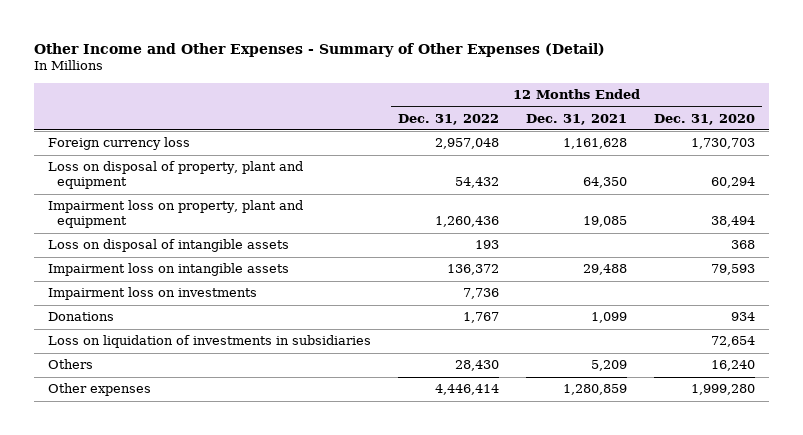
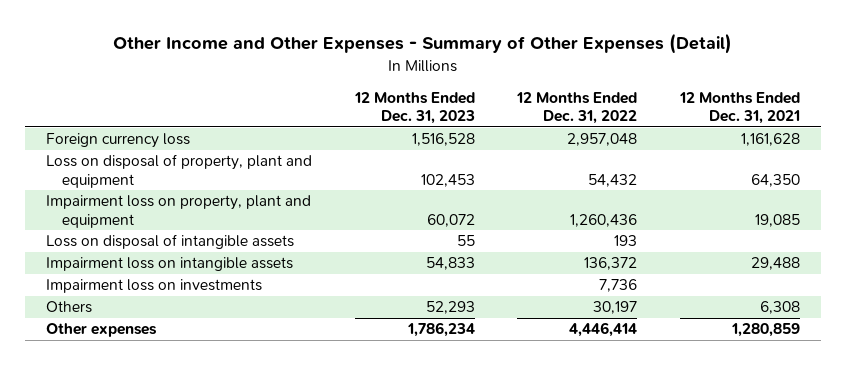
[654,113,756,125] Dec. 31, 2020 -> none
none -> [353,91,475,125] 12 Months Ended Dec. 31, 2023
[47,312,114,322] Donations -> none
[47,335,371,349] Loss on liquidation of investments in subsidiaries -> none
[455,360,500,372] 28,430 -> [593,301,638,315] 30,197
[591,360,628,372] 5,209 -> [760,301,801,315] 6,308

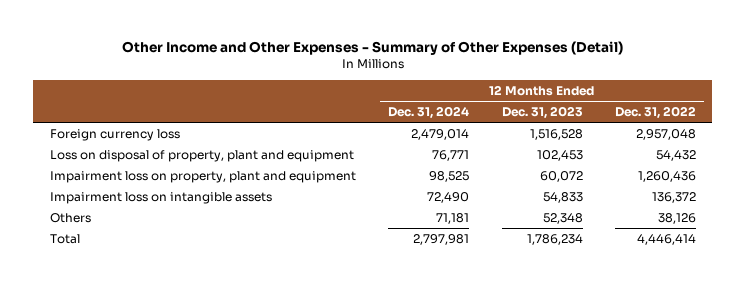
[679,91,801,125] 12 Months Ended Dec. 31, 2021 -> none
none -> [388,106,470,120] Dec. 31, 2024
[46,234,295,250] Loss on disposal of intangible assets -> none
[46,279,263,294] Impairment loss on investments -> none
[425,301,475,315] 52,293 -> [542,213,583,225] 52,348
[593,301,638,315] 30,197 -> [658,213,697,225] 38,126
[46,323,158,338] Other expenses -> [49,234,80,245] Total

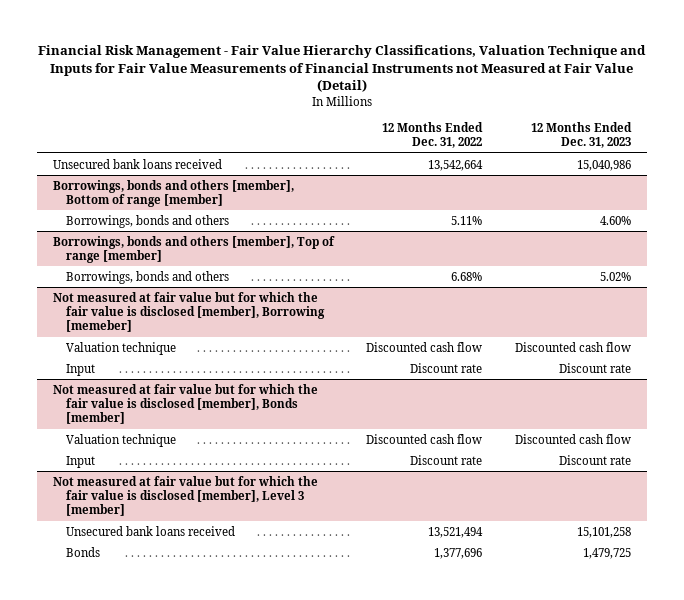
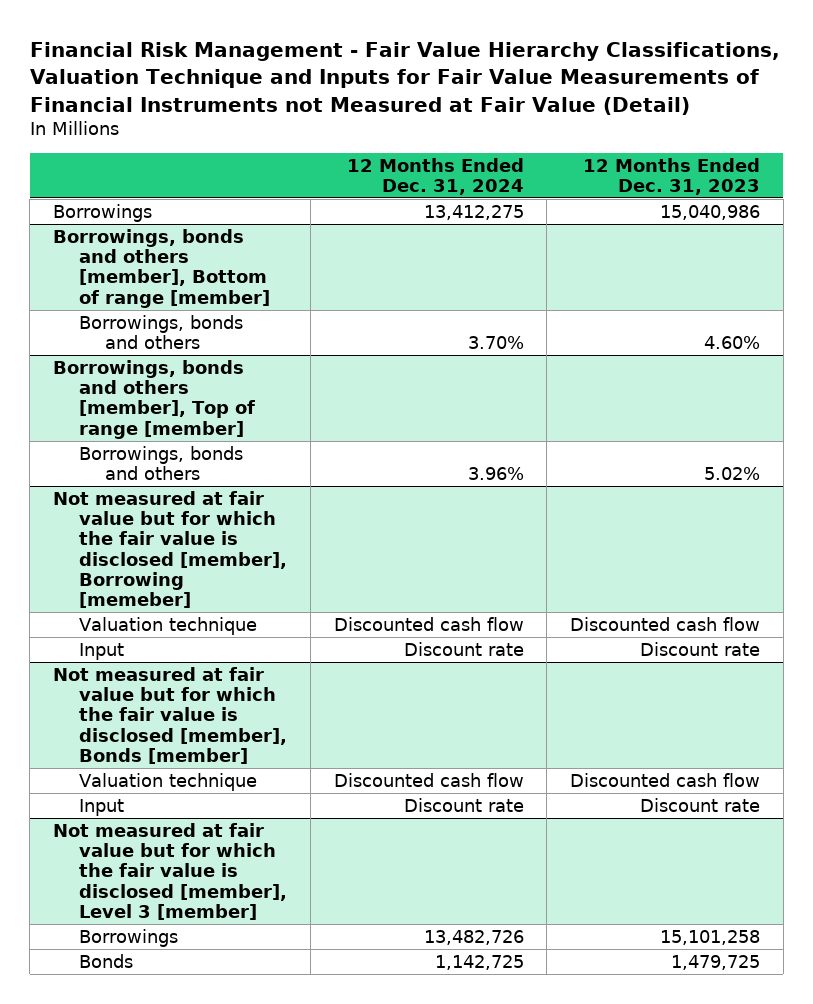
[382,122,484,149] 12 Months Ended Dec. 31, 2022 -> none
none -> [346,157,524,195] 12 Months Ended Dec. 31, 2024
[53,158,223,169] Unsecured bank loans received -> [53,203,153,222] Borrowings
[66,525,236,536] Unsecured bank loans received -> [79,928,179,947] Borrowings

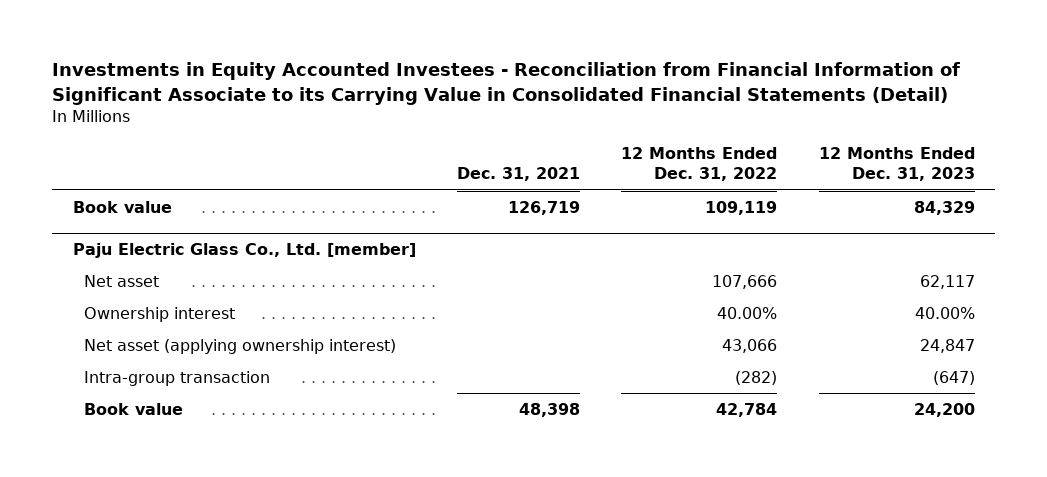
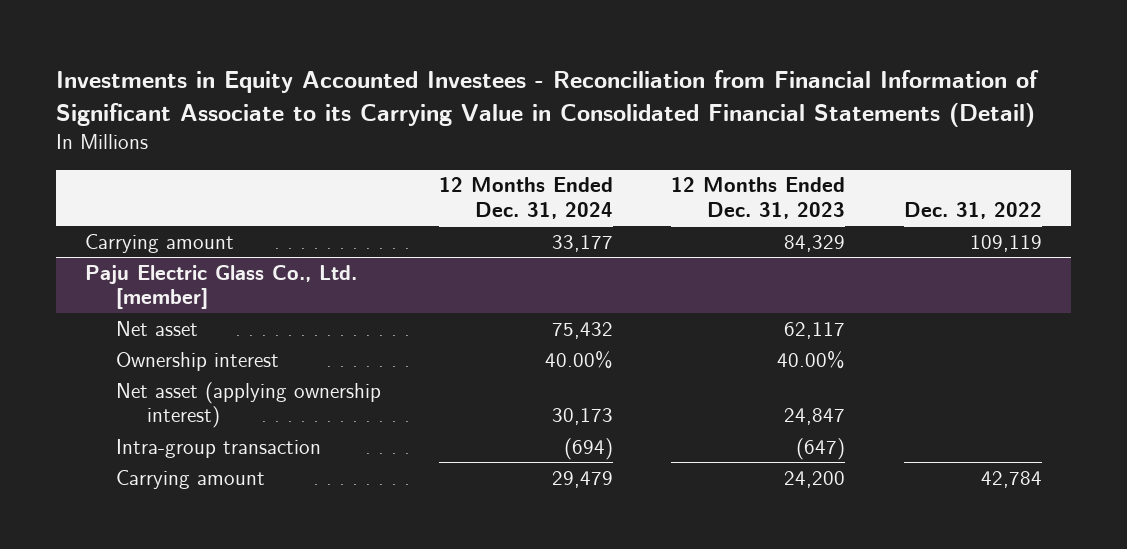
[457,167,581,182] Dec. 31, 2021 -> none
[621,147,778,182] 12 Months Ended Dec. 31, 2022 -> none
none -> [439,177,614,219] 12 Months Ended Dec. 31, 2024
none -> [903,201,1042,219] Dec. 31, 2022
[72,200,172,213] Book value -> [85,233,235,253] Carrying amount
[83,402,183,415] Book value -> [116,469,266,489] Carrying amount

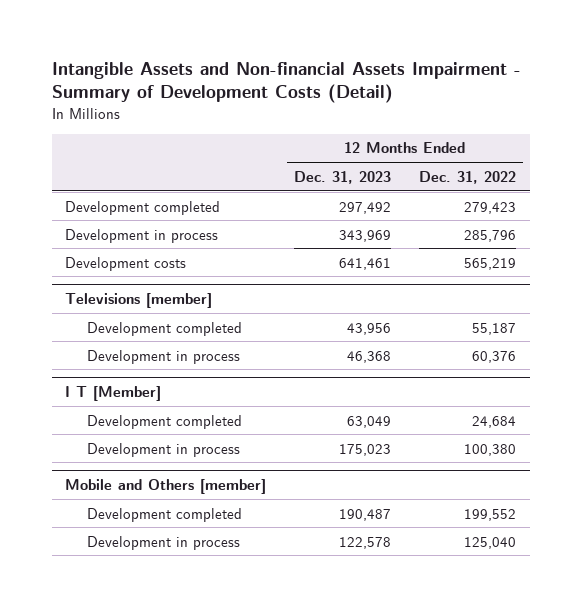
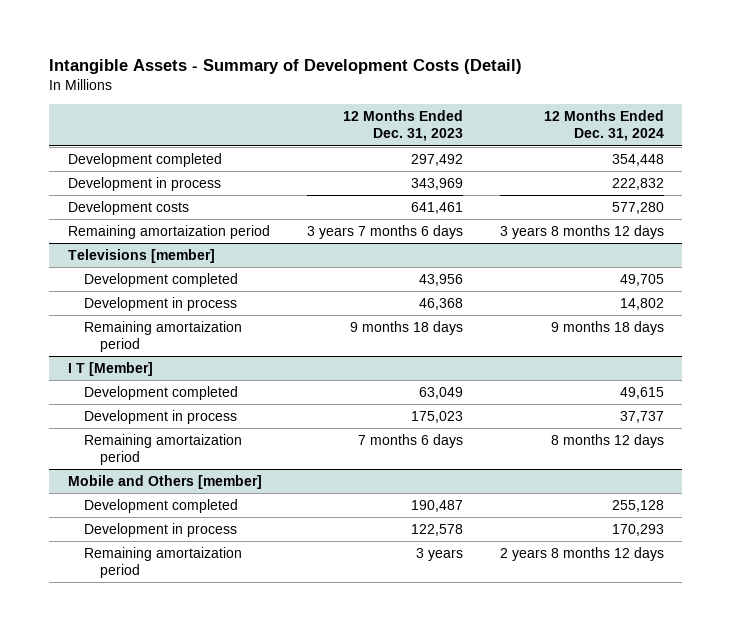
[51,61,521,104] Intangible Assets and Non-financial Assets Impairment - Summary of Development Costs (Detail) -> [49,59,523,75] Intangible Assets - Summary of Development Costs (Detail)
[418,170,516,184] Dec. 31, 2022 -> none
none -> [543,110,664,142] 12 Months Ended Dec. 31, 2024
none -> [67,225,270,240] Remaining amortaization period
none -> [83,321,242,352] Remaining amortaization period
none -> [83,434,242,465] Remaining amortaization period
none -> [83,547,242,578] Remaining amortaization period

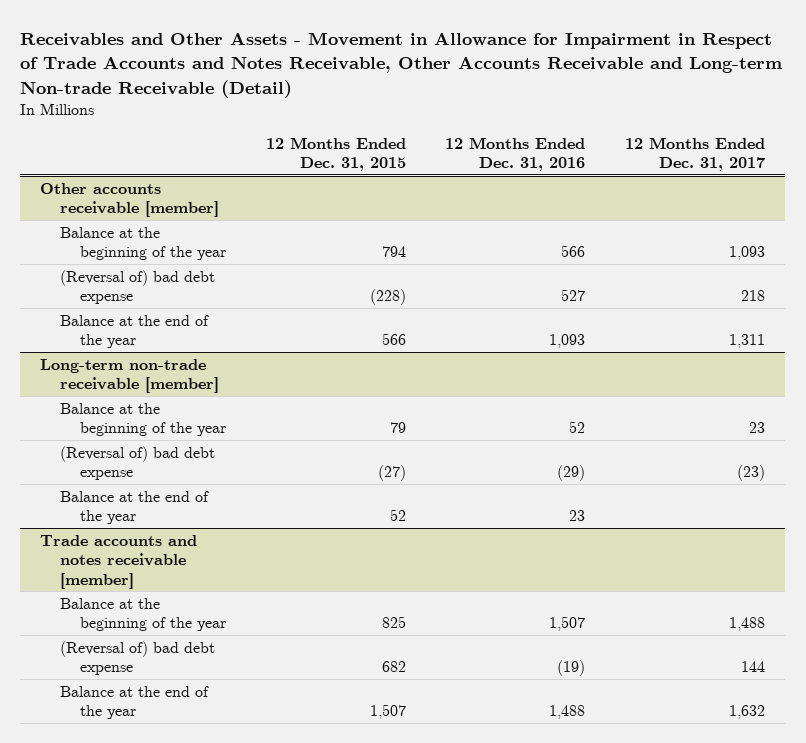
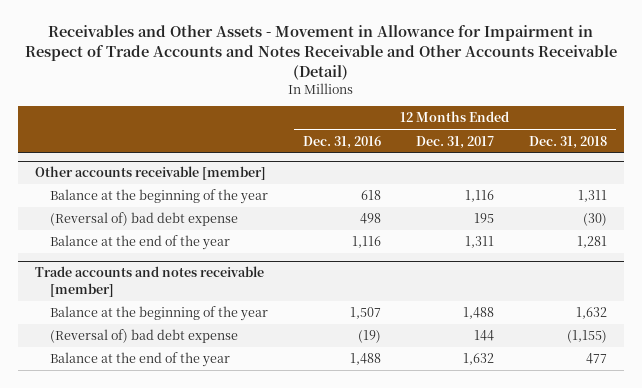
[20,31,783,98] Receivables and Other Assets - Movement in Allowance for Impairment in Respect of Trade Accounts and Notes Receivable, Other Accounts Receivable and Long-term Non-trade Receivable (Detail) -> [25,25,618,80] Receivables and Other Assets - Movement in Allowance for Impairment in Respect of Trade Accounts and Notes Receivable and Other Accounts Receivable (Detail)
[265,136,406,172] 12 Months Ended Dec. 31, 2015 -> none
none -> [528,135,607,149] Dec. 31, 2018
[40,358,219,394] Long-term non-trade receivable [member] -> none
[59,402,226,437] Balance at the beginning of the year -> none
[59,445,215,481] (Reversal of) bad debt expense -> none
[59,490,209,525] Balance at the end of the year -> none
[561,245,586,258] 566 -> [360,190,381,201] 618
[729,246,766,261] 1,093 -> [464,190,494,203] 1,116
[561,289,586,302] 527 -> [359,213,381,225] 498
[741,290,766,302] 218 -> [473,213,494,224] 195
[549,334,586,349] 1,093 -> [351,236,381,249] 1,116

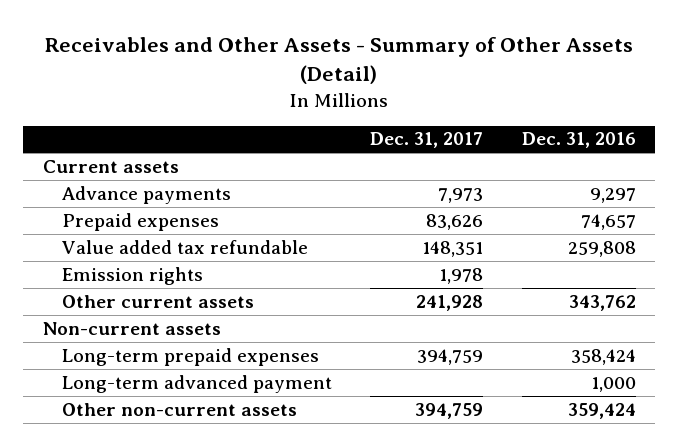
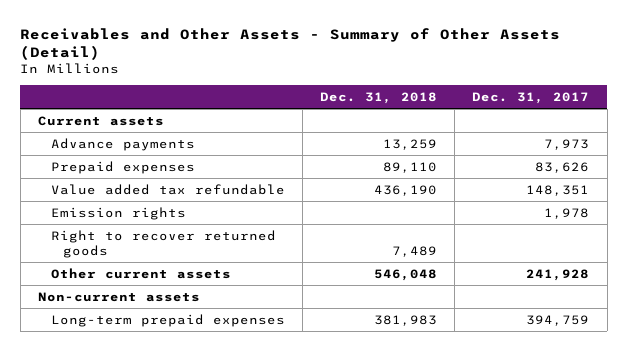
[521,132,636,149] Dec. 31, 2016 -> none
none -> [320,91,438,104] Dec. 31, 2018
none -> [50,229,276,258] Right to recover returned goods
[61,374,332,393] Long-term advanced payment -> none
[61,402,297,416] Other non-current assets -> none

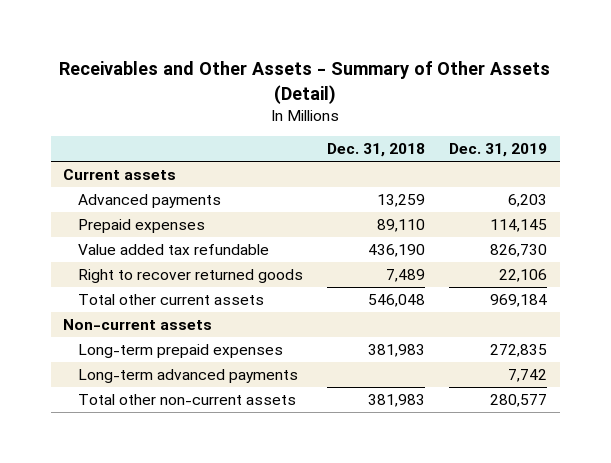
[472,91,590,104] Dec. 31, 2017 -> none
none -> [449,143,548,158] Dec. 31, 2019
[50,137,195,151] Advance payments -> [78,194,222,209] Advanced payments
[50,206,186,220] Emission rights -> none
[50,267,231,279] Other current assets -> [78,294,265,306] Total other current assets
none -> [78,369,299,384] Long-term advanced payments
none -> [78,394,297,406] Total other non-current assets

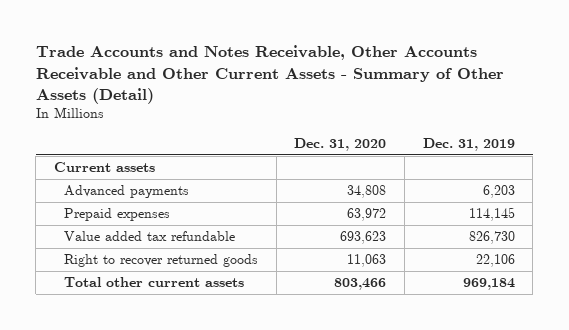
[59,61,551,104] Receivables and Other Assets - Summary of Other Assets (Detail) -> [35,45,504,104] Trade Accounts and Notes Receivable, Other Accounts Receivable and Other Current Assets - Summary of Other Assets (Detail)
[327,143,426,158] Dec. 31, 2018 -> none
none -> [294,138,387,152] Dec. 31, 2020
[63,319,213,331] Non-current assets -> none
[78,344,284,359] Long-term prepaid expenses -> none
[78,369,299,384] Long-term advanced payments -> none
[78,394,297,406] Total other non-current assets -> none

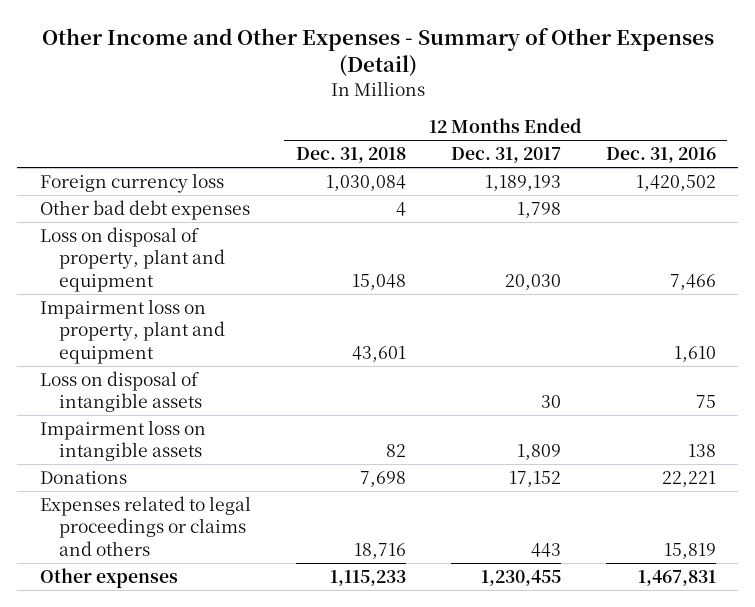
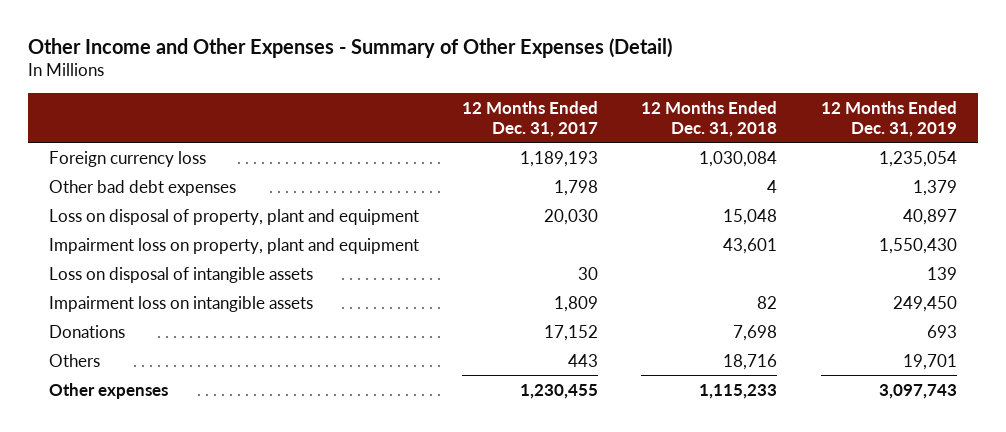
[605,147,716,164] Dec. 31, 2016 -> none
none -> [820,100,957,137] 12 Months Ended Dec. 31, 2019
[39,495,251,556] Expenses related to legal proceedings or claims and others -> [49,353,101,367] Others

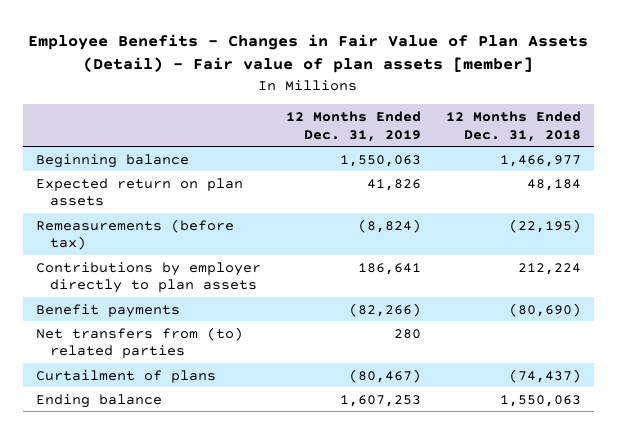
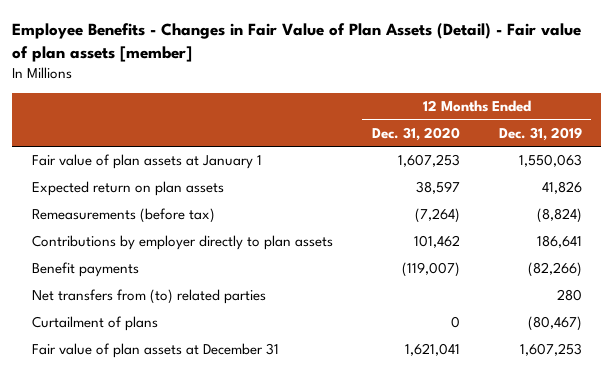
[446,110,582,142] 12 Months Ended Dec. 31, 2018 -> none
none -> [371,126,460,141] Dec. 31, 2020
[35,153,189,168] Beginning balance -> [31,154,262,170] Fair value of plan assets at January 1
[35,393,162,408] Ending balance -> [31,343,279,359] Fair value of plan assets at December 31

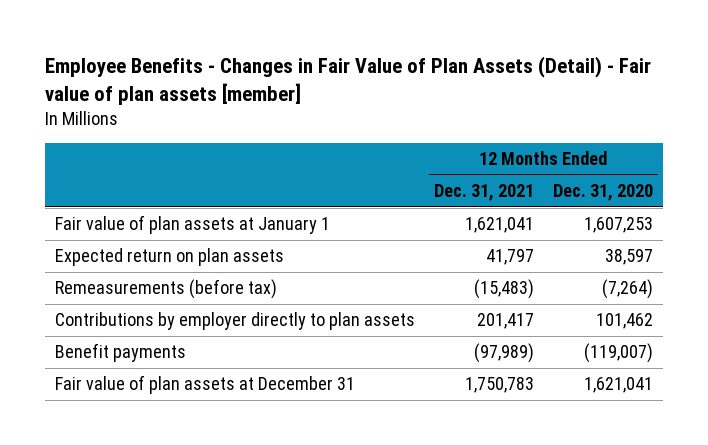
[498,126,582,141] Dec. 31, 2019 -> none
none -> [433,184,534,202] Dec. 31, 2021
[31,289,266,305] Net transfers from (to) related parties -> none
[31,316,158,332] Curtailment of plans -> none

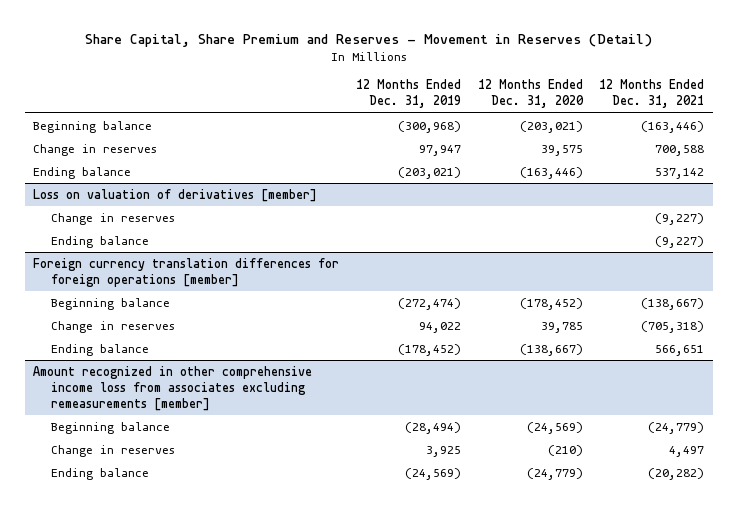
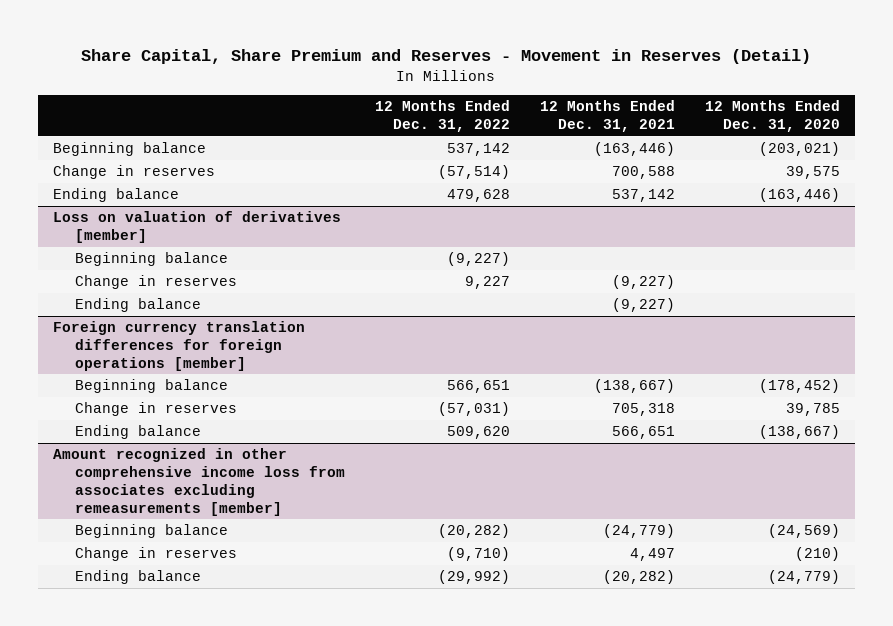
[356,79,462,109] 12 Months Ended Dec. 31, 2019 -> none
none -> [375,100,511,133] 12 Months Ended Dec. 31, 2022
none -> [75,252,229,267] Beginning balance
[641,320,705,333] (705,318) -> [611,403,675,417] 705,318

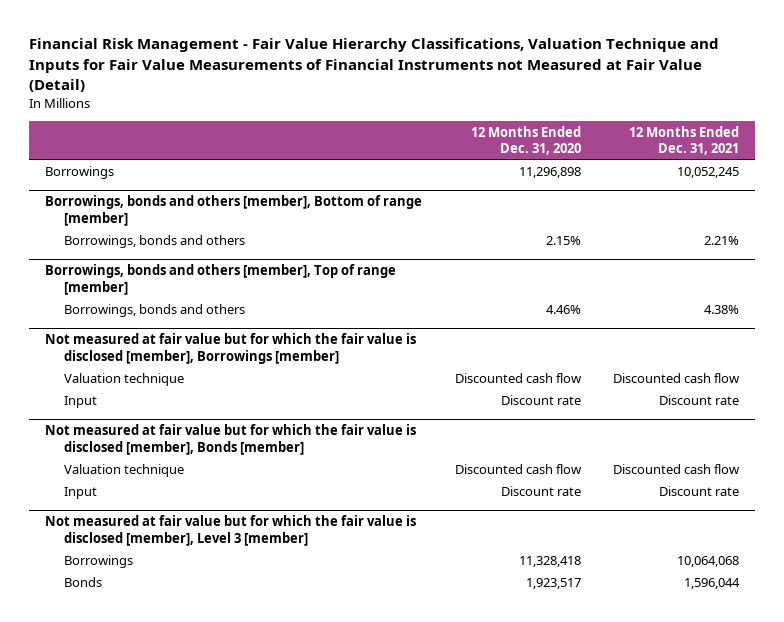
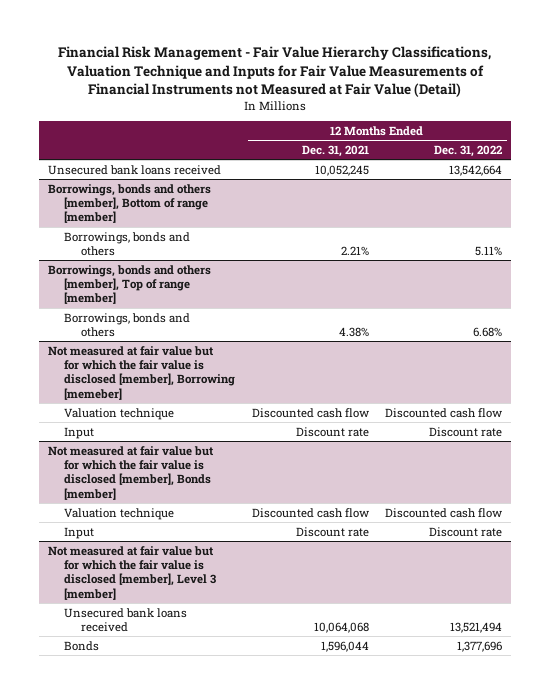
[470,125,581,156] 12 Months Ended Dec. 31, 2020 -> none
none -> [434,145,503,158] Dec. 31, 2022
[45,165,115,179] Borrowings -> [47,164,221,175] Unsecured bank loans received
[45,333,417,364] Not measured at fair value but for which the fair value is disclosed [member], Borrowings [member] -> [47,345,236,400] Not measured at fair value but for which the fair value is disclosed [member], Borrowing [memeber]
[63,554,133,568] Borrowings -> [64,607,188,633] Unsecured bank loans received

